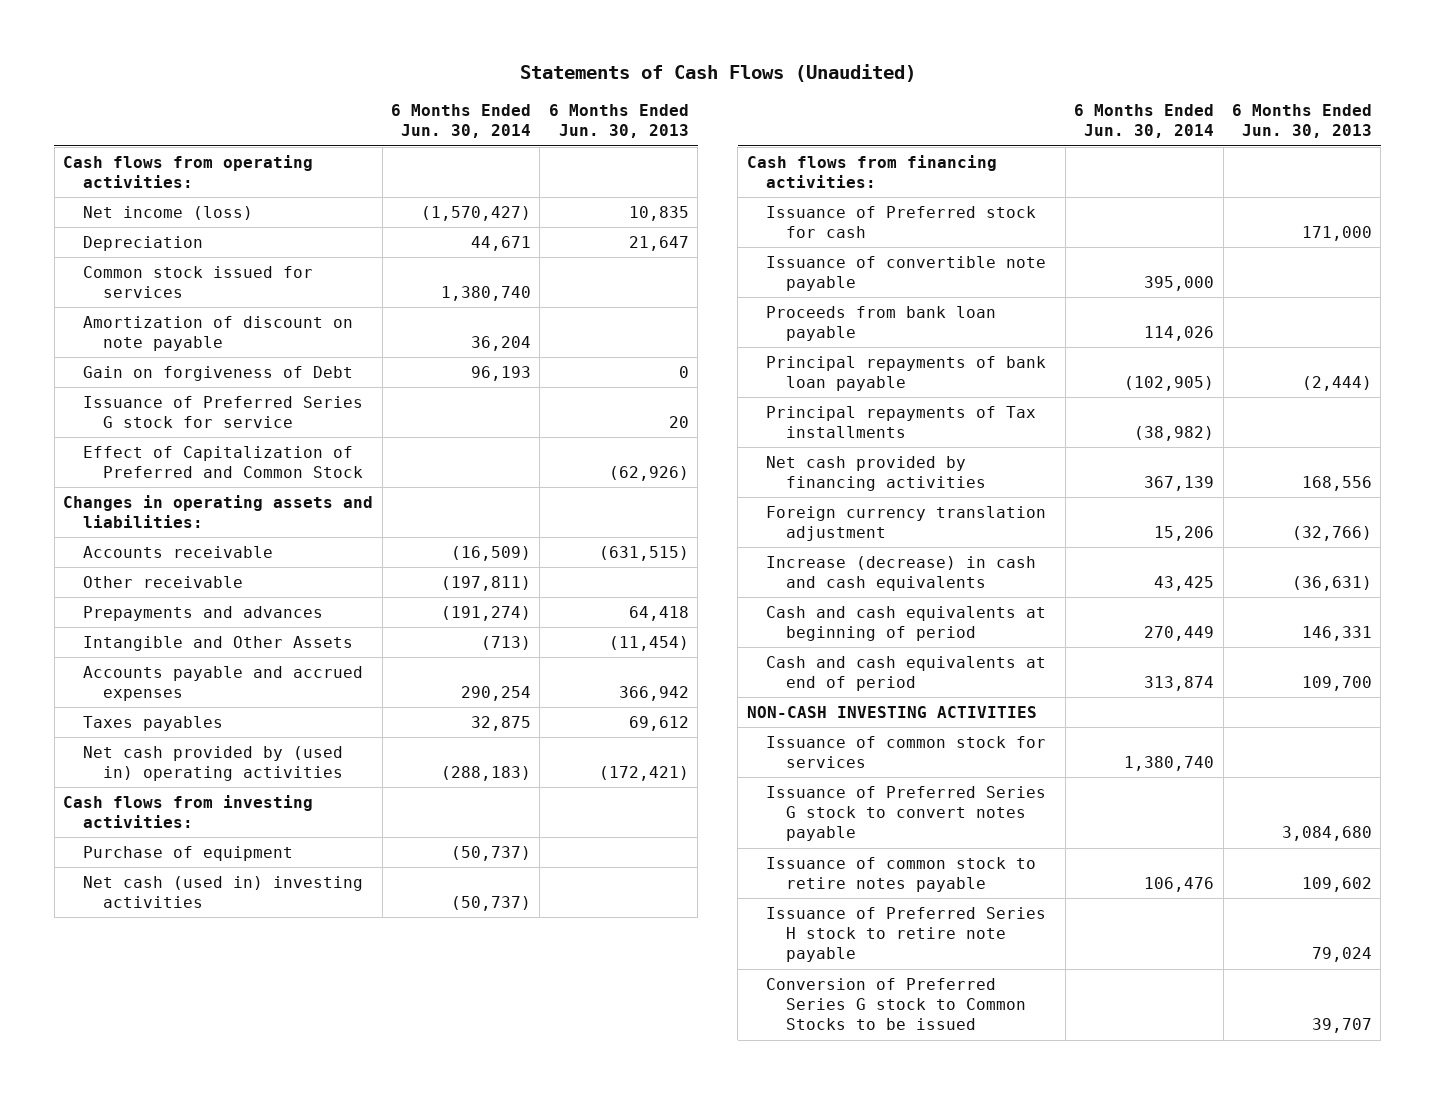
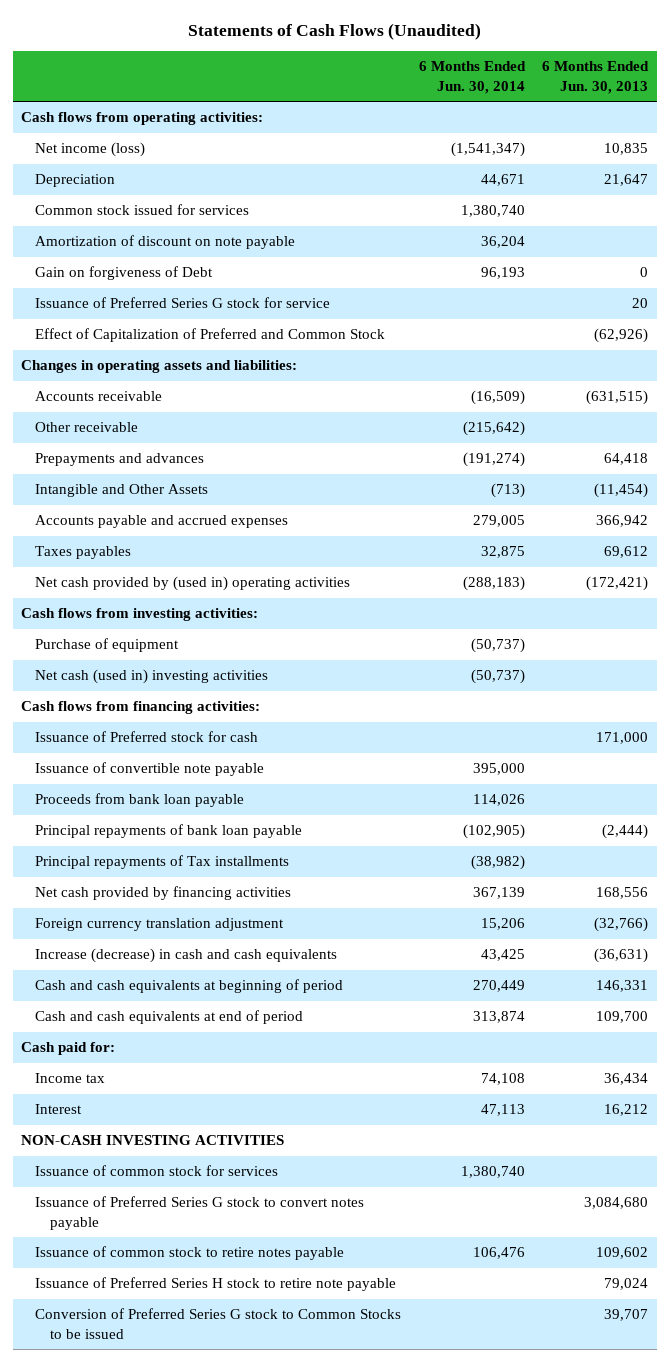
[420,205,531,221] (1,570,427) -> [450,142,525,158] (1,541,347)
[440,575,531,591] (197,811) -> [462,421,525,437] (215,642)
[460,686,531,702] 290,254 -> [472,515,525,528] 279,005
none -> [21,1042,116,1056] Cash paid for:
none -> [35,1073,106,1084] Income tax
none -> [35,1104,83,1115] Interest

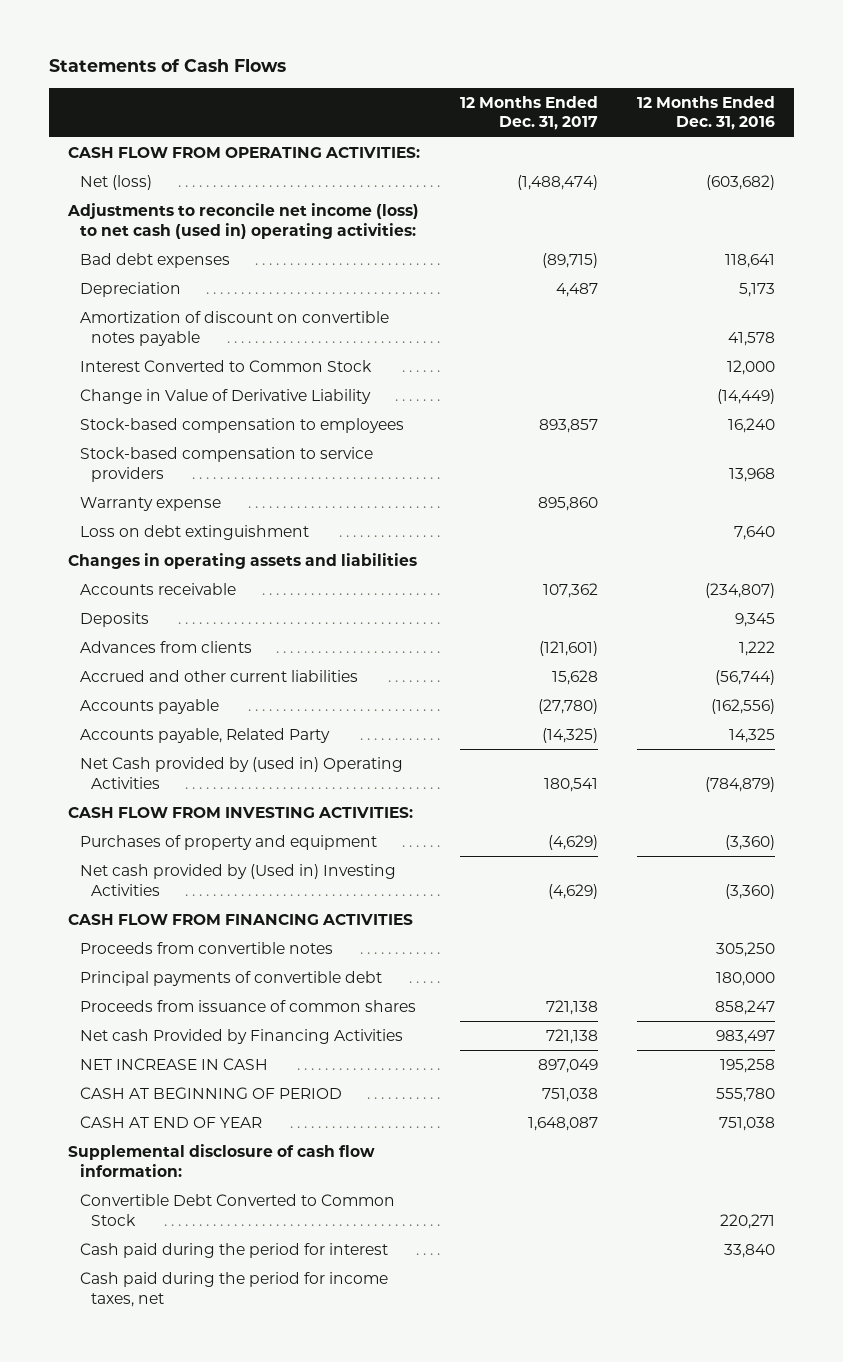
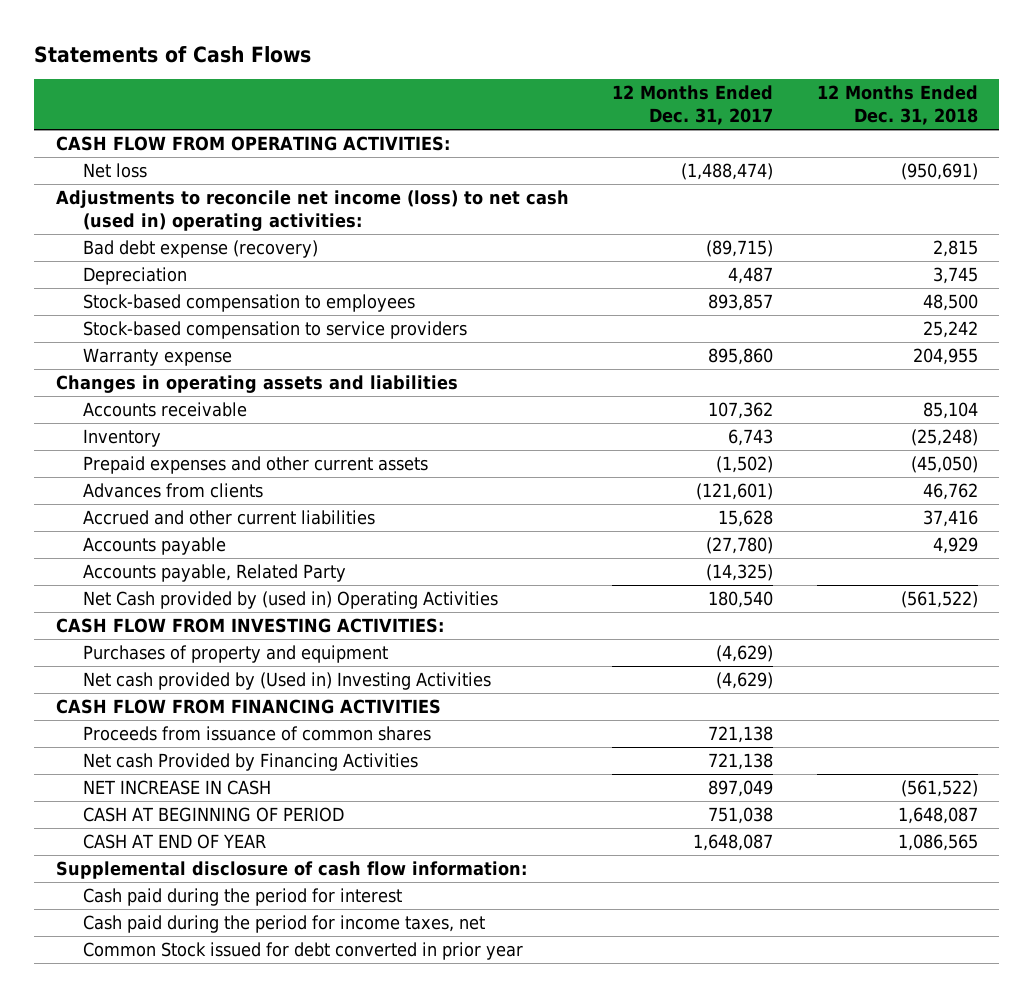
[636,95,775,131] 12 Months Ended Dec. 31, 2016 -> none
none -> [816,85,978,125] 12 Months Ended Dec. 31, 2018
[79,174,152,190] Net (loss) -> [83,163,148,179] Net loss
[79,252,230,268] Bad debt expenses -> [83,240,319,259] Bad debt expense (recovery)
[79,310,389,346] Amortization of discount on convertible notes payable -> none
[79,359,372,372] Interest Converted to Common Stock -> none
[79,388,371,404] Change in Value of Derivative Liability -> none
[79,524,309,540] Loss on debt extinguishment -> none
[79,611,149,627] Deposits -> none
none -> [83,429,162,448] Inventory
none -> [83,456,429,475] Prepaid expenses and other current assets
[543,777,598,792] 180,541 -> [708,591,774,609] 180,540
[79,941,333,954] Proceeds from convertible notes -> none
[79,970,382,986] Principal payments of convertible debt -> none
[79,1193,395,1226] Convertible Debt Converted to Common Stock -> none
none -> [83,942,524,961] Common Stock issued for debt converted in prior year

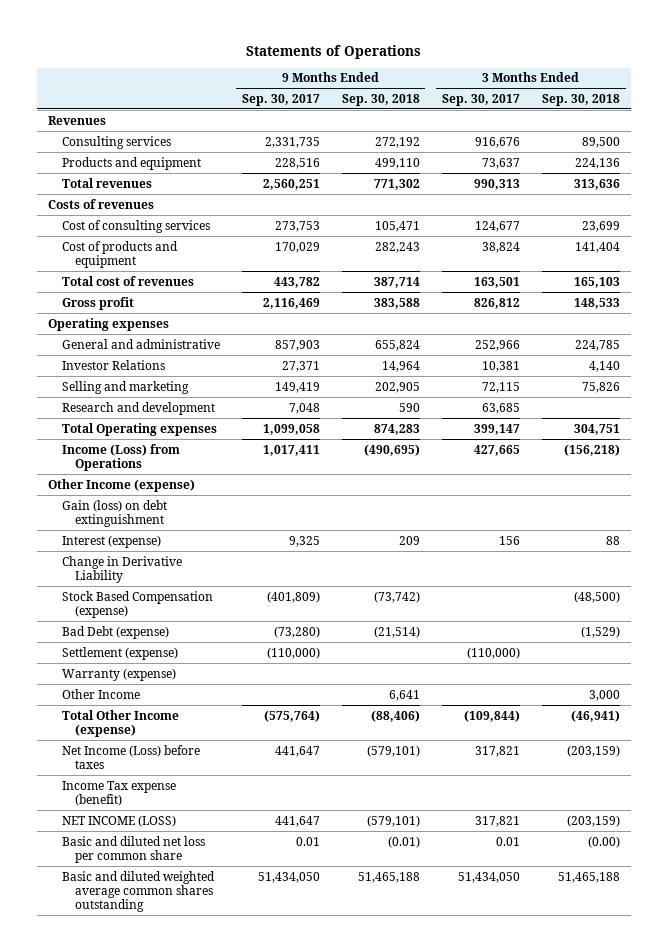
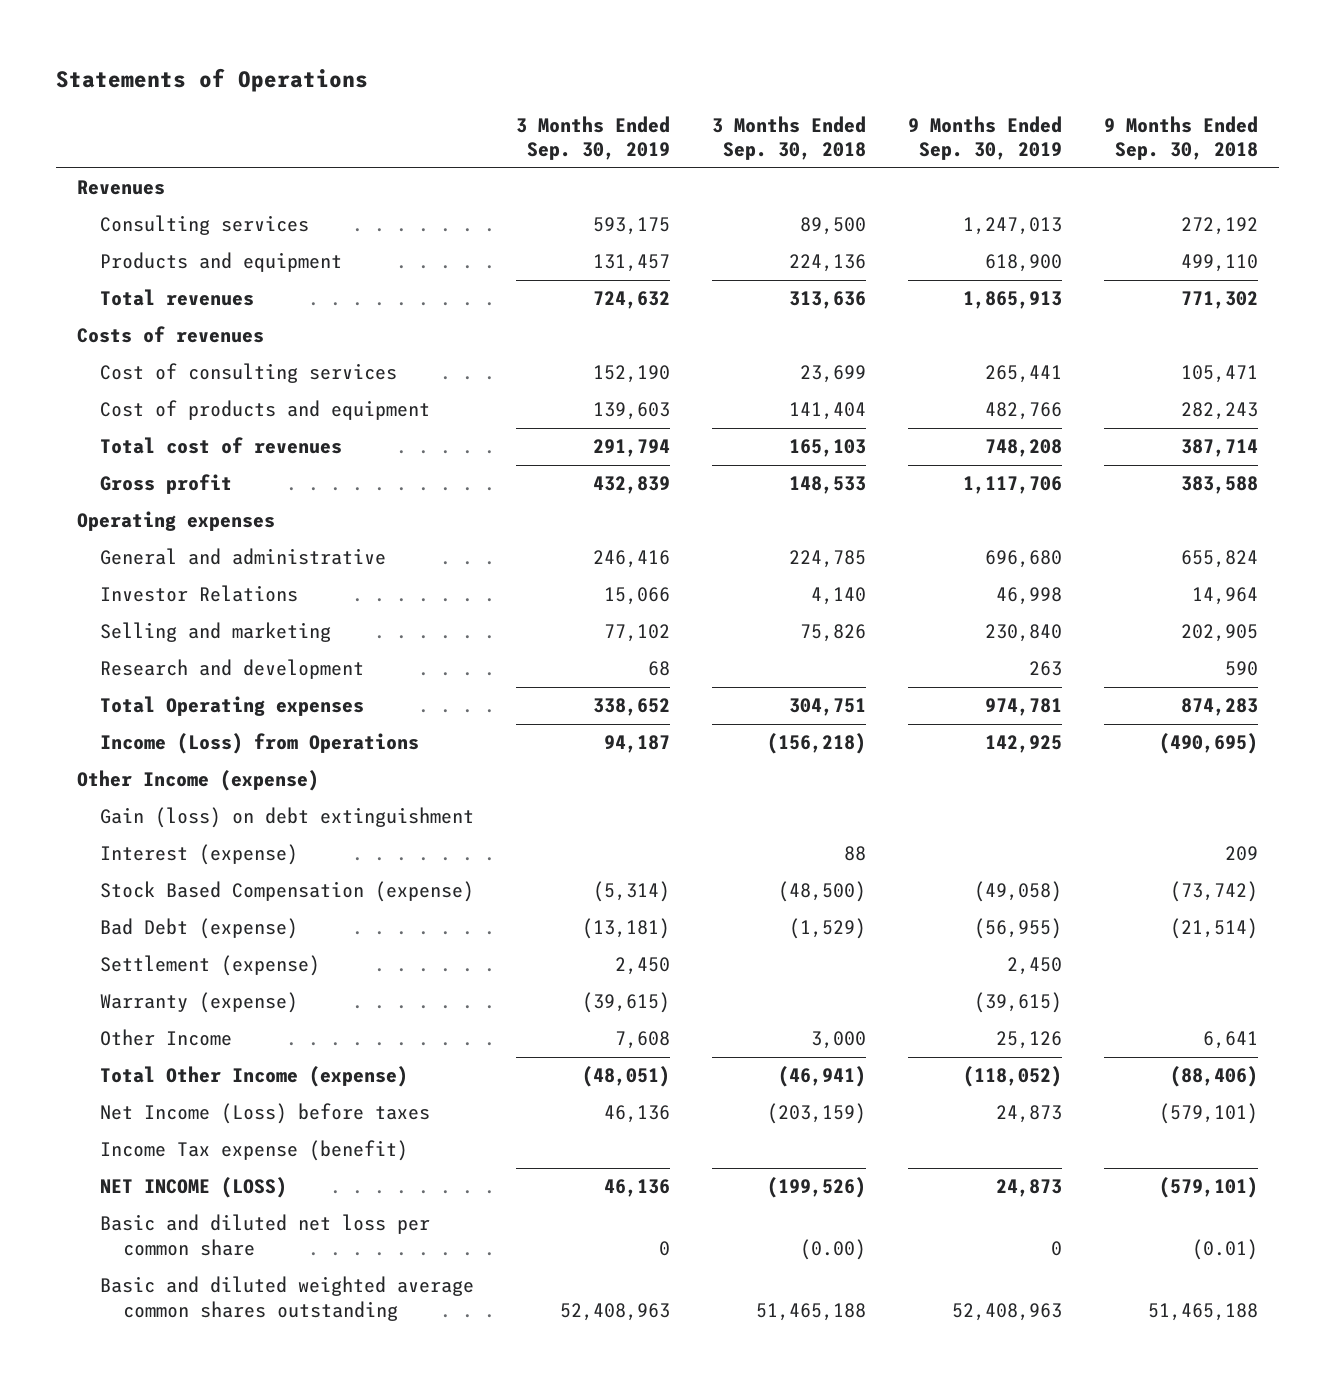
[241,93,320,106] Sep. 30, 2017 -> none
[441,93,520,106] Sep. 30, 2017 -> none
none -> [516,115,671,161] 3 Months Ended Sep. 30, 2019
none -> [907,115,1062,161] 9 Months Ended Sep. 30, 2019
[61,555,182,583] Change in Derivative Liability -> none
[567,814,621,827] (203,159) -> [766,1177,866,1199] (199,526)

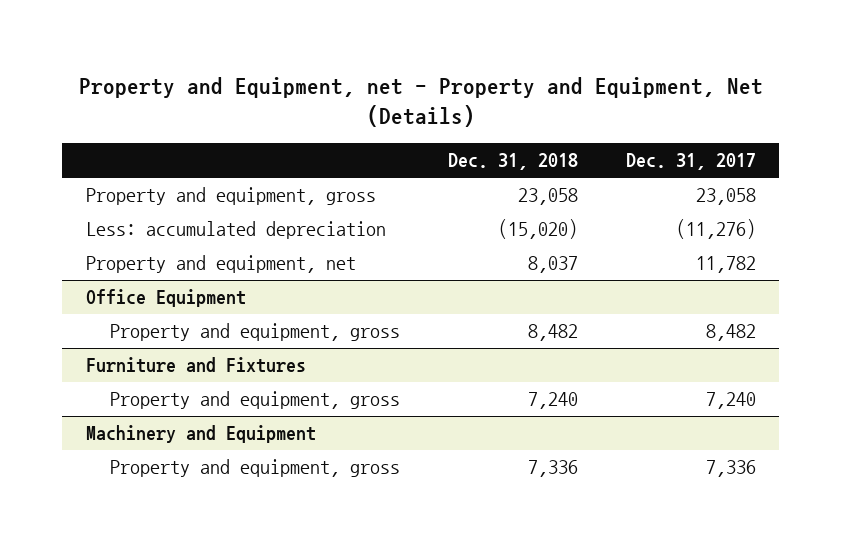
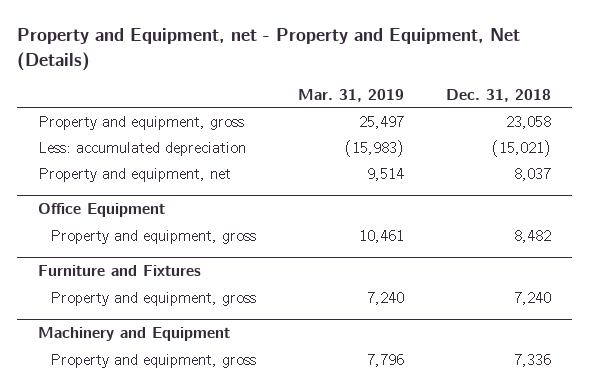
[625,153,756,171] Dec. 31, 2017 -> none
none -> [297,88,404,102] Mar. 31, 2019
[497,219,578,240] (15,020) -> [491,139,551,157] (15,021)

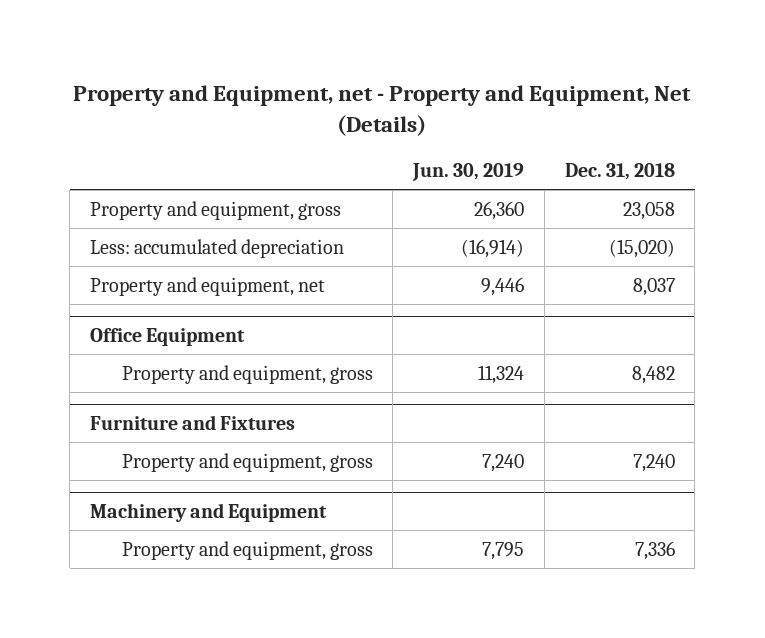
[297,88,404,102] Mar. 31, 2019 -> none
none -> [412,163,525,182] Jun. 30, 2019
[491,139,551,157] (15,021) -> [608,238,675,258] (15,020)

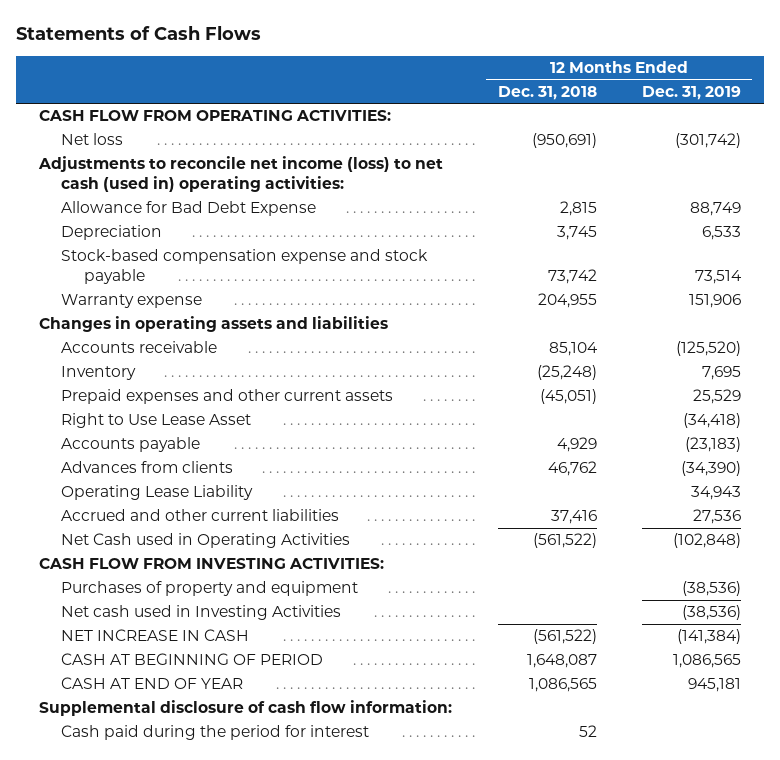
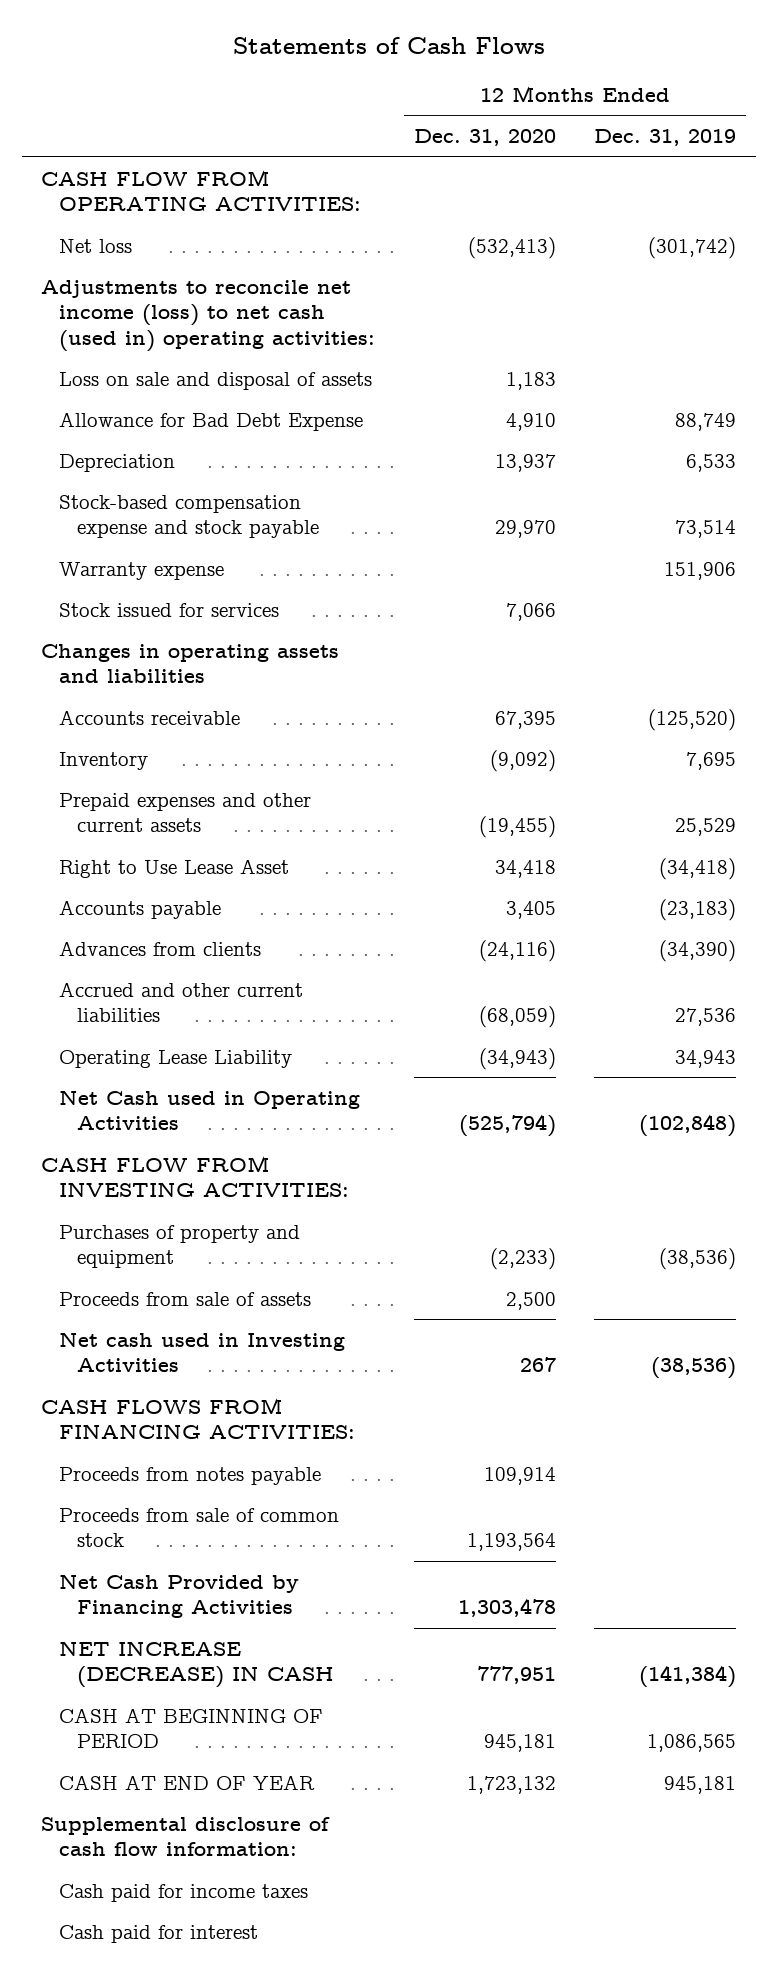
[497,86,597,101] Dec. 31, 2018 -> none
none -> [413,129,556,147] Dec. 31, 2020
none -> [59,371,373,390] Loss on sale and disposal of assets
none -> [59,602,280,617] Stock issued for services
[61,485,254,501] Operating Lease Liability -> [59,1049,293,1068] Operating Lease Liability
none -> [59,1291,312,1306] Proceeds from sale of assets
none -> [41,1397,356,1440] CASH FLOWS FROM FINANCING ACTIVITIES:
none -> [59,1466,322,1485] Proceeds from notes payable
none -> [59,1507,340,1548] Proceeds from sale of common stock
none -> [59,1573,300,1619] Net Cash Provided by Financing Activities
[61,629,250,642] NET INCREASE IN CASH -> [59,1640,335,1689] NET INCREASE (DECREASE) IN CASH
none -> [59,1883,309,1902] Cash paid for income taxes
[61,725,370,741] Cash paid during the period for interest -> [59,1924,259,1943] Cash paid for interest

